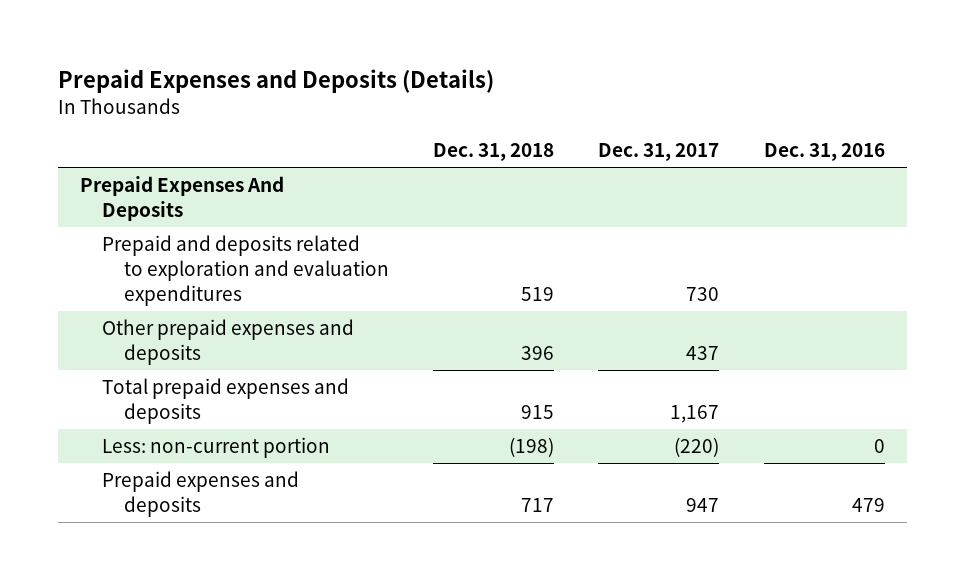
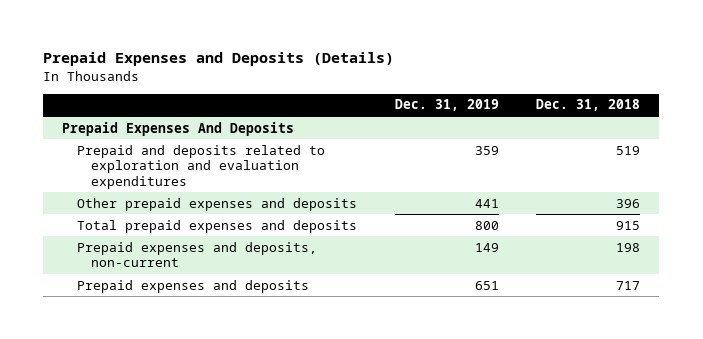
[598,143,720,162] Dec. 31, 2017 -> none
[763,143,885,162] Dec. 31, 2016 -> none
none -> [394,99,499,112] Dec. 31, 2019
[102,437,331,459] Less: non-current portion -> [76,241,317,268] Prepaid expenses and deposits, non-current
[509,437,555,458] (198) -> [616,242,641,252] 198

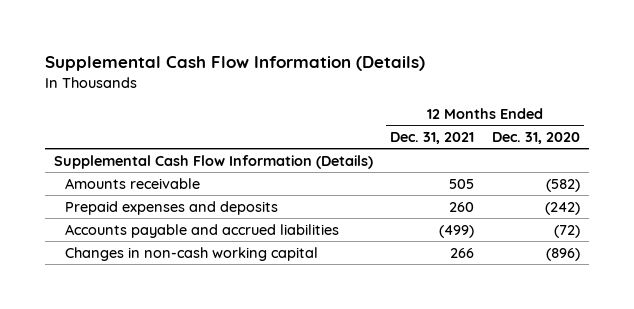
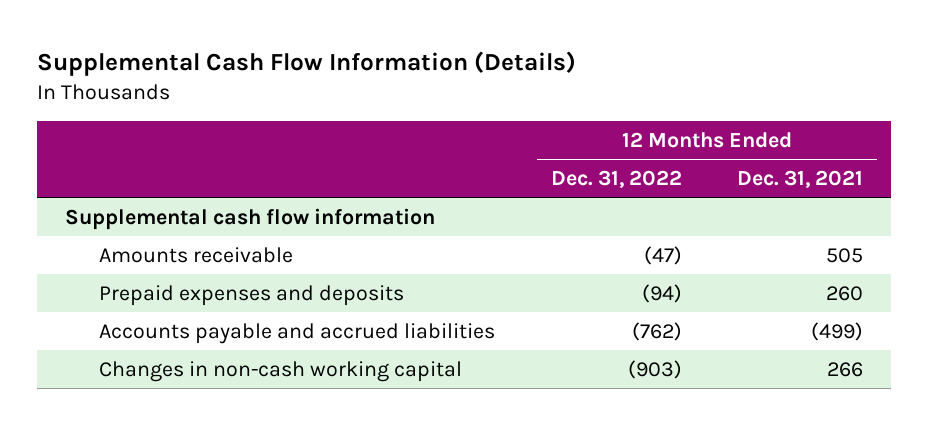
[491,131,580,144] Dec. 31, 2020 -> none
none -> [550,169,682,188] Dec. 31, 2022
[53,154,373,169] Supplemental Cash Flow Information (Details) -> [64,207,435,230] Supplemental cash flow information

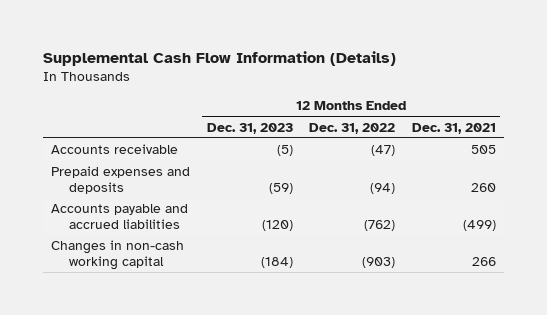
none -> [206,122,293,134] Dec. 31, 2023
[64,207,435,230] Supplemental cash flow information -> none
[99,246,294,263] Amounts receivable -> [51,144,179,155] Accounts receivable

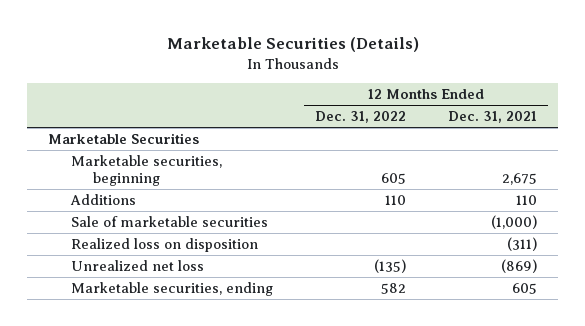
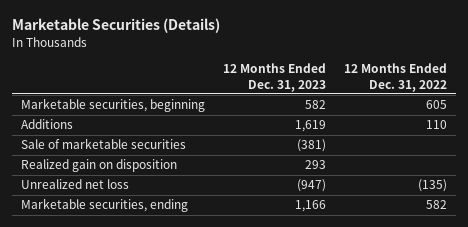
[448,111,538,124] Dec. 31, 2021 -> none
none -> [222,63,326,92] 12 Months Ended Dec. 31, 2023
[48,132,200,144] Marketable Securities -> none
[70,237,258,252] Realized loss on disposition -> [20,159,177,173] Realized gain on disposition

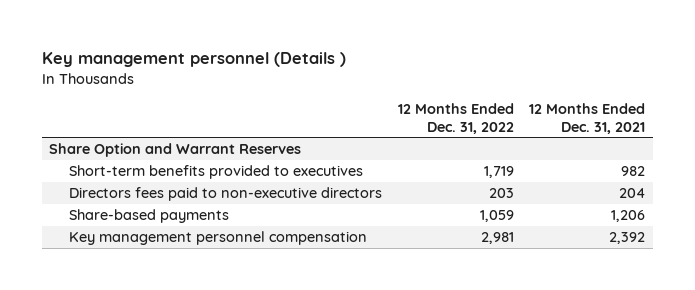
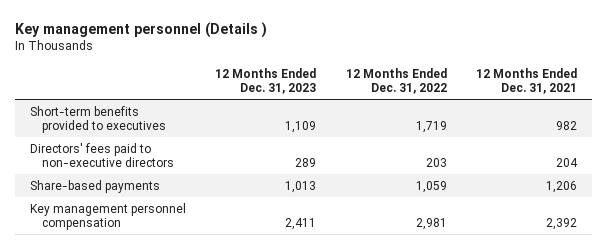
none -> [215,67,317,95] 12 Months Ended Dec. 31, 2023
[49,142,302,157] Share Option and Warrant Reserves -> none
[69,186,383,201] Directors fees paid to non-executive directors -> [29,142,175,167] Directors' fees paid to non-executive directors

